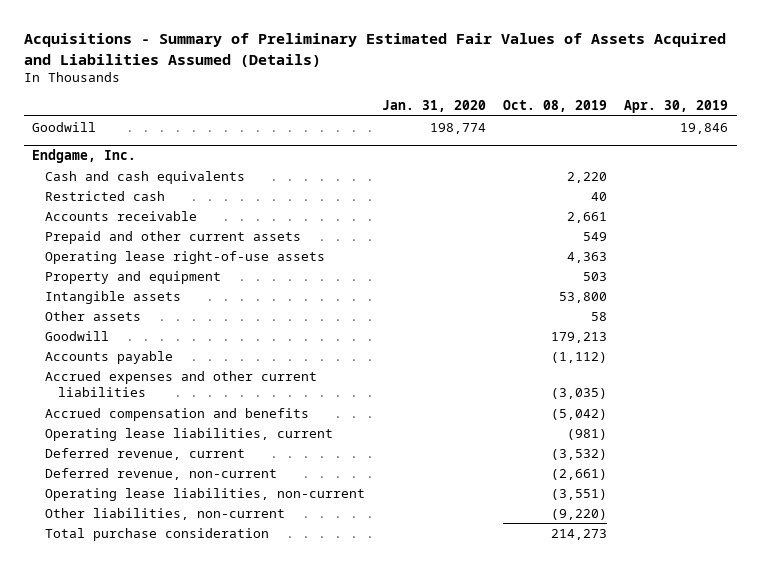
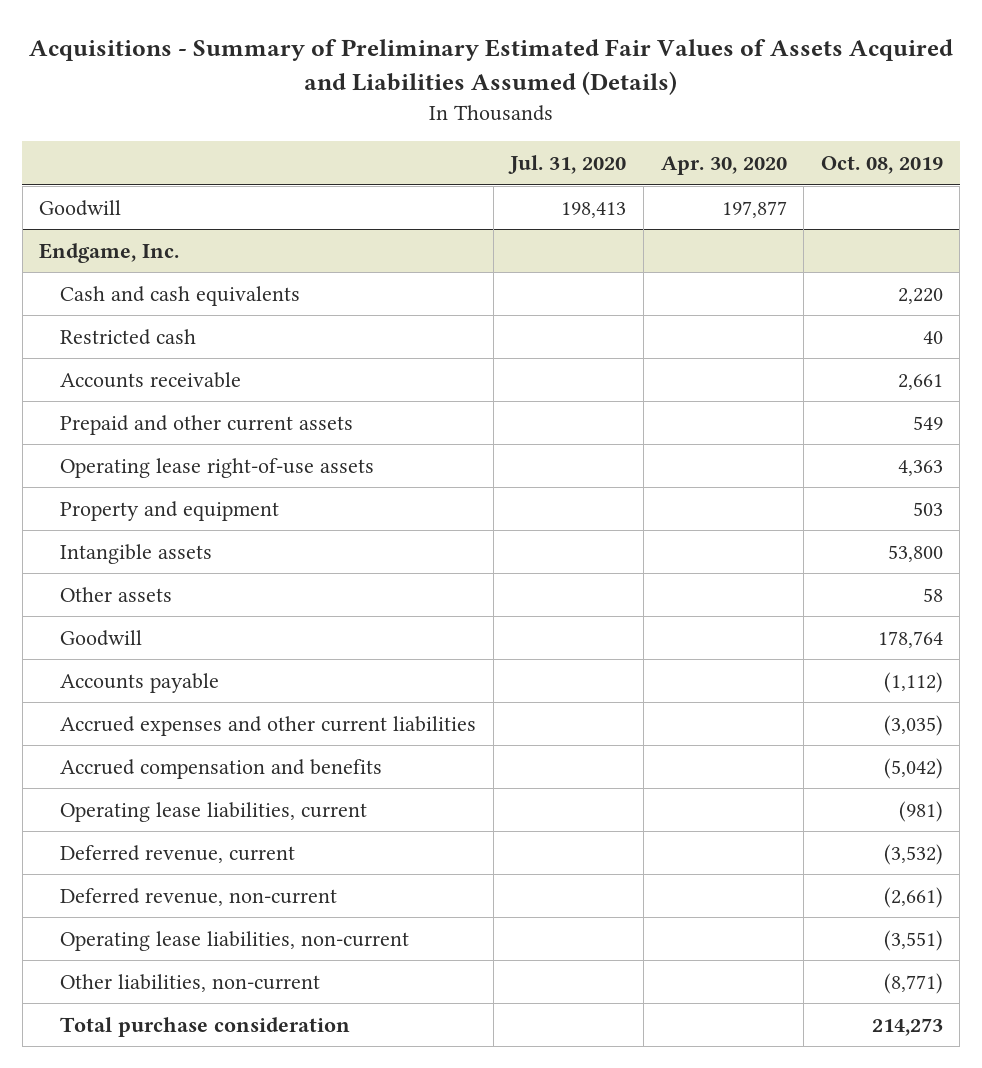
[382,100,487,113] Jan. 31, 2020 -> none
[624,100,729,114] Apr. 30, 2019 -> none
none -> [508,155,627,175] Jul. 31, 2020
none -> [660,156,787,176] Apr. 30, 2020
[551,331,608,343] 179,213 -> [877,630,943,648] 178,764
[551,508,608,520] (9,220) -> [883,972,943,994] (8,771)

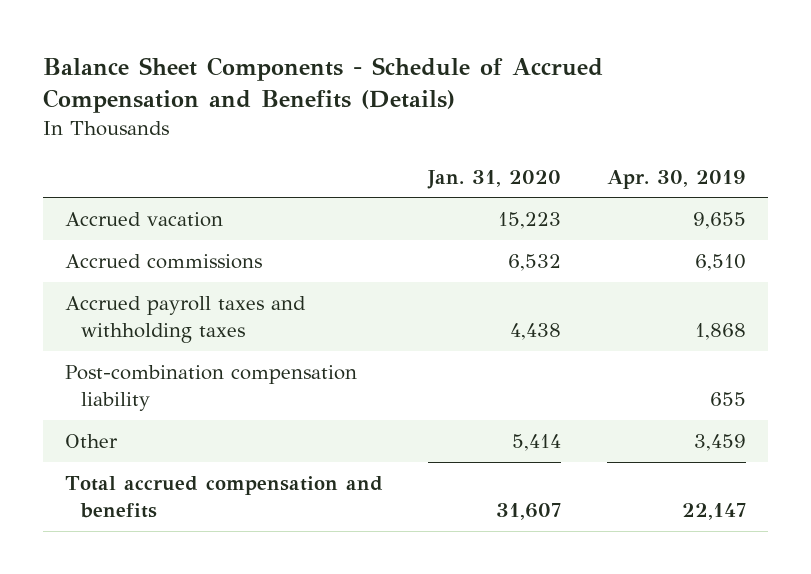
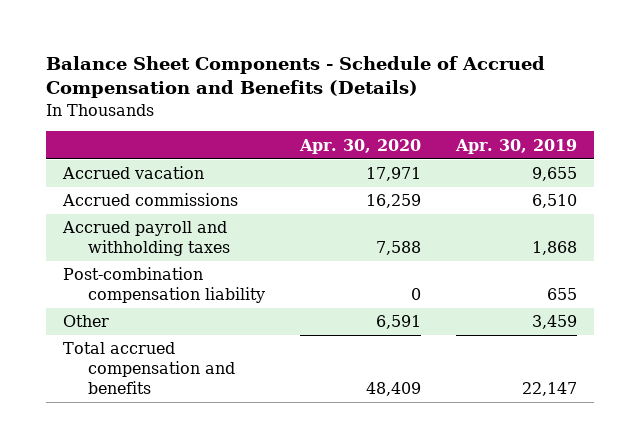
[427,169,562,189] Jan. 31, 2020 -> none
none -> [298,138,421,154] Apr. 30, 2020
[65,296,307,343] Accrued payroll taxes and withholding taxes -> [62,221,230,257] Accrued payroll and withholding taxes

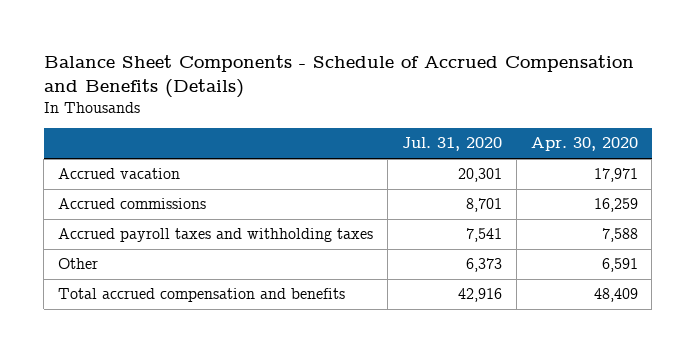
[454,138,577,154] Apr. 30, 2019 -> none
none -> [401,137,502,152] Jul. 31, 2020
[63,267,265,304] Post-combination compensation liability -> none
[62,221,230,257] Accrued payroll and withholding taxes -> [57,228,373,243] Accrued payroll taxes and withholding taxes

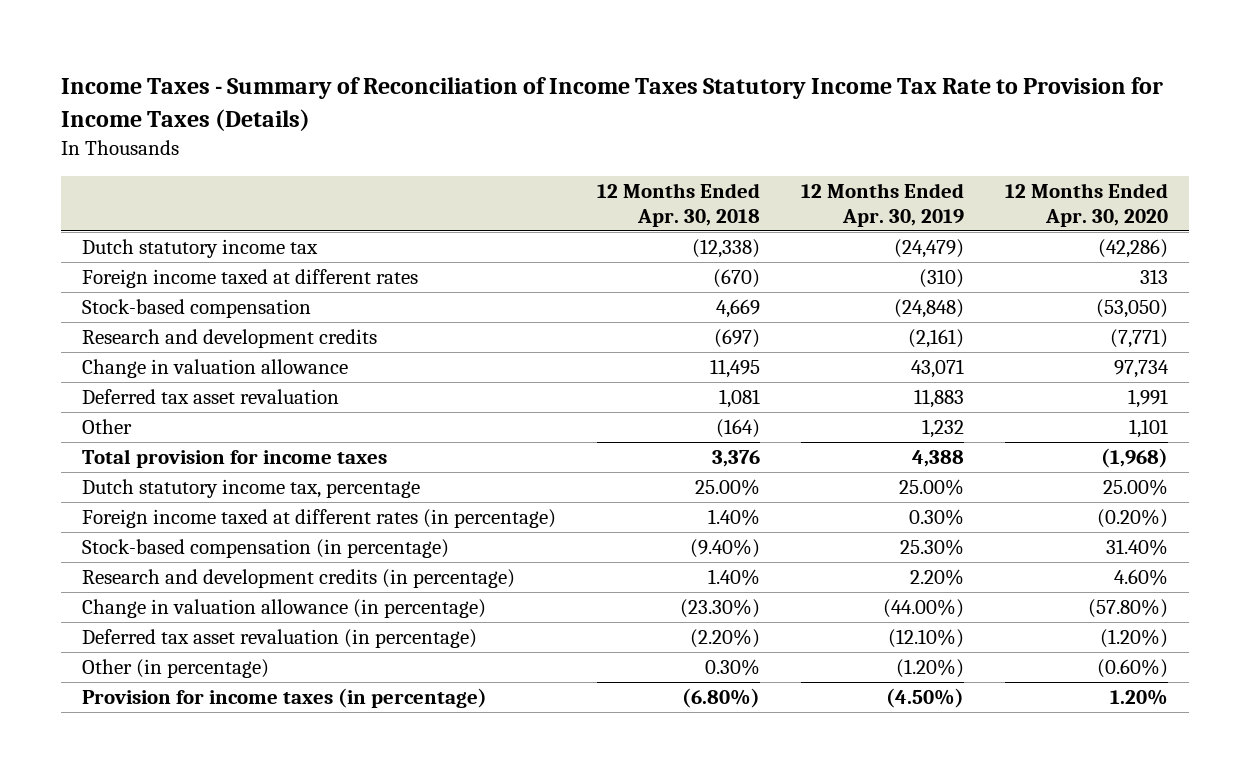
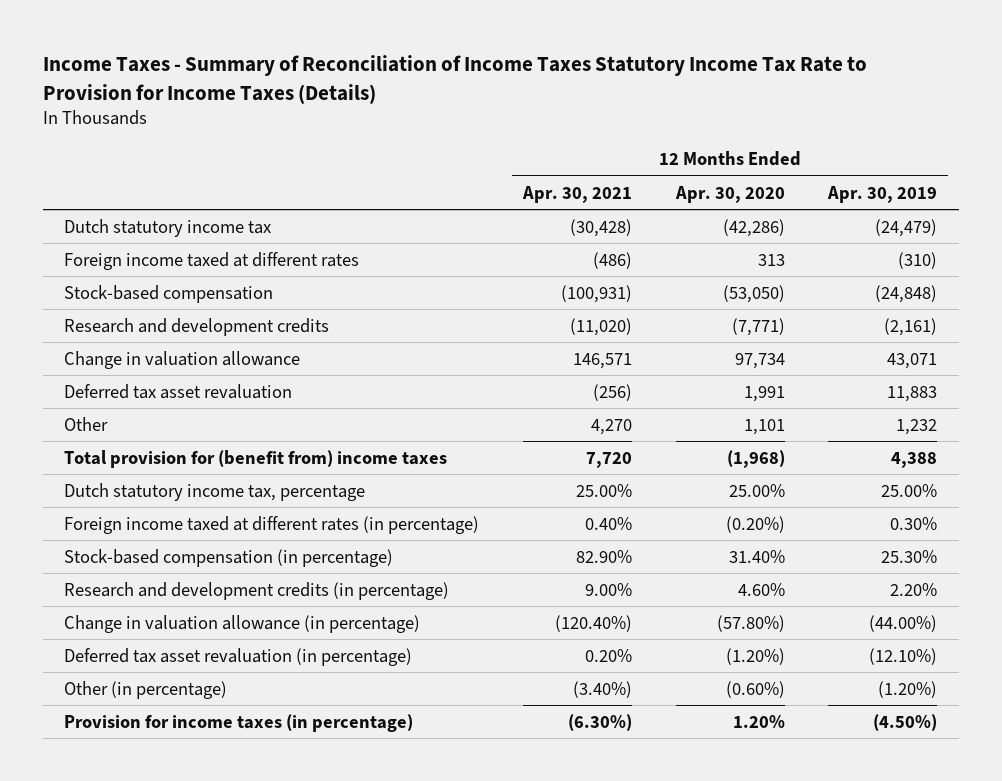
[596,183,760,227] 12 Months Ended Apr. 30, 2018 -> none
none -> [522,185,633,203] Apr. 30, 2021
[81,449,387,469] Total provision for income taxes -> [64,449,448,468] Total provision for (benefit from) income taxes

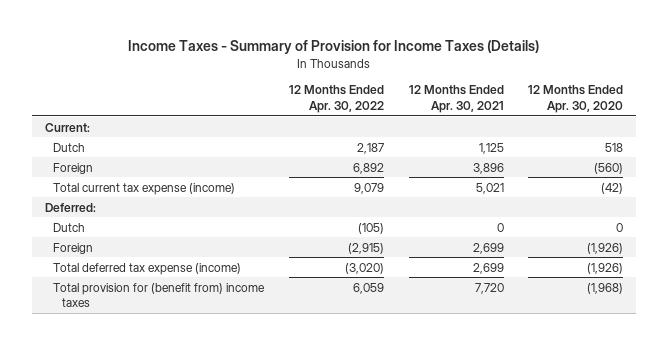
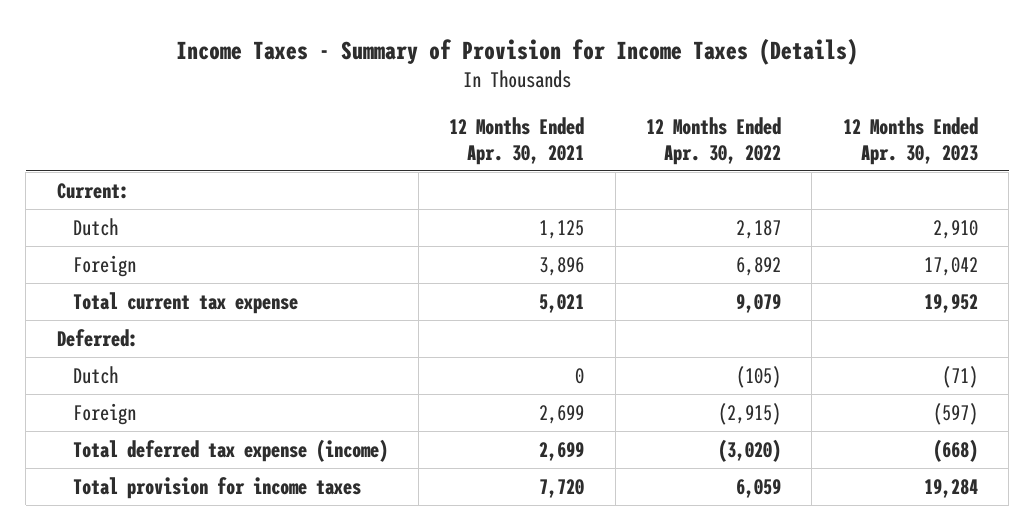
[528,85,624,113] 12 Months Ended Apr. 30, 2020 -> none
none -> [842,117,978,165] 12 Months Ended Apr. 30, 2023
[53,182,236,195] Total current tax expense (income) -> [72,291,298,314] Total current tax expense
[53,282,266,308] Total provision for (benefit from) income taxes -> [72,476,361,499] Total provision for income taxes

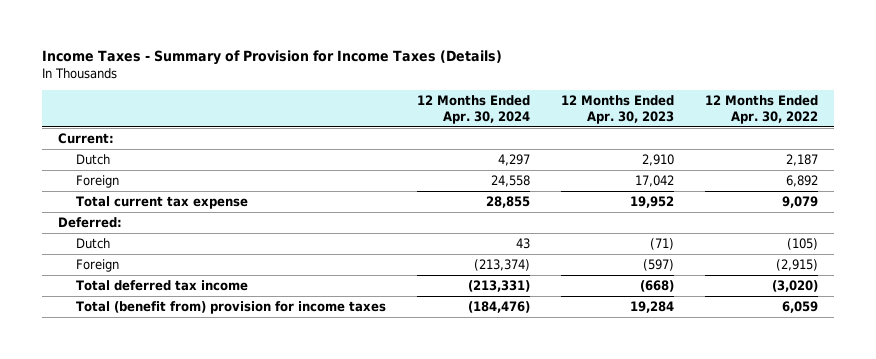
[449,117,585,165] 12 Months Ended Apr. 30, 2021 -> none
none -> [417,95,531,124] 12 Months Ended Apr. 30, 2024
[72,438,388,462] Total deferred tax expense (income) -> [75,280,248,292] Total deferred tax income
[72,476,361,499] Total provision for income taxes -> [75,301,386,315] Total (benefit from) provision for income taxes

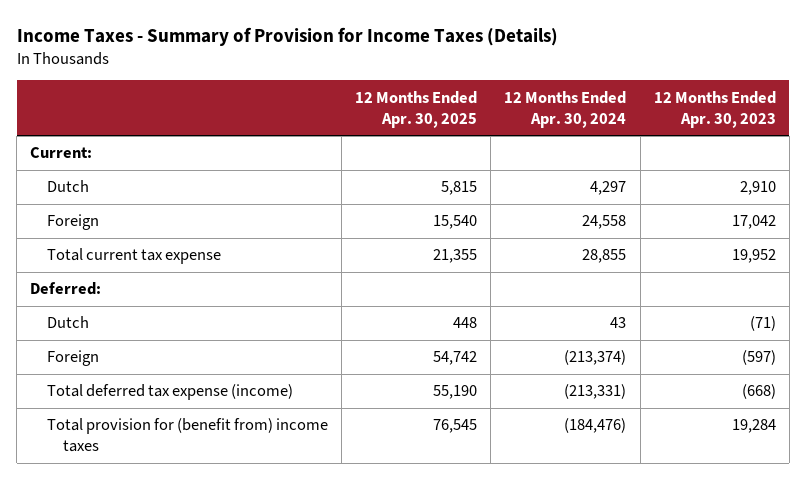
[705,95,819,124] 12 Months Ended Apr. 30, 2022 -> none
none -> [355,90,478,128] 12 Months Ended Apr. 30, 2025
[75,280,248,292] Total deferred tax income -> [46,384,293,401] Total deferred tax expense (income)
[75,301,386,315] Total (benefit from) provision for income taxes -> [46,418,328,453] Total provision for (benefit from) income taxes

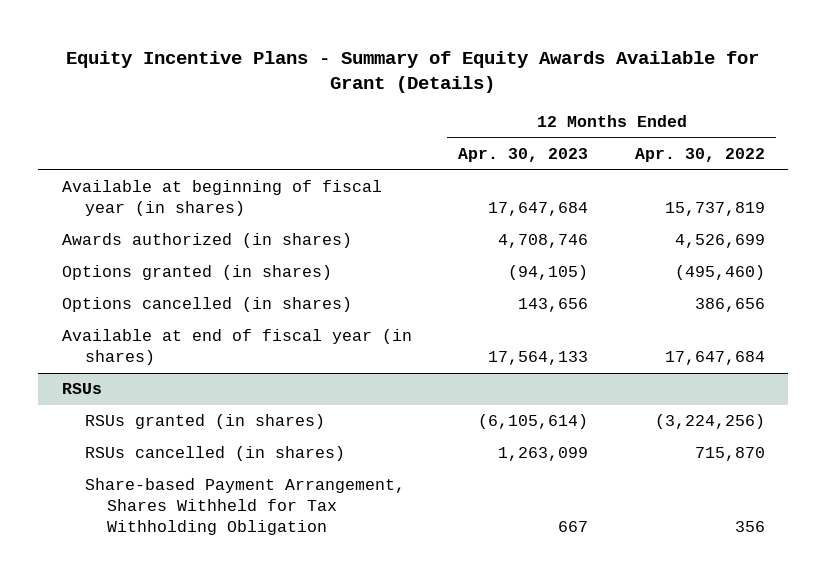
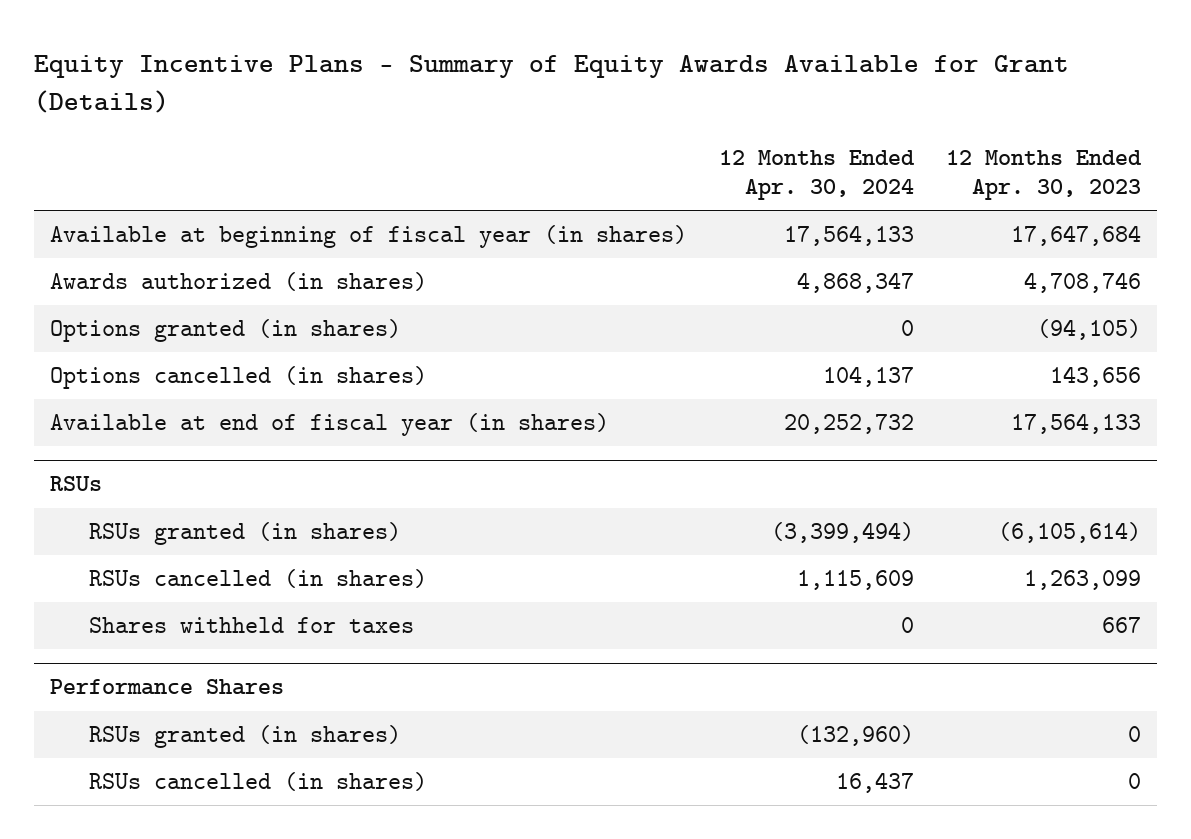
[634,148,765,163] Apr. 30, 2022 -> none
none -> [718,150,915,201] 12 Months Ended Apr. 30, 2024
[84,478,405,535] Share-based Payment Arrangement, Shares Withheld for Tax Withholding Obligation -> [88,617,414,634] Shares withheld for taxes
none -> [50,679,285,696] Performance Shares
none -> [88,725,401,749] RSUs granted (in shares)
none -> [88,772,427,792] RSUs cancelled (in shares)

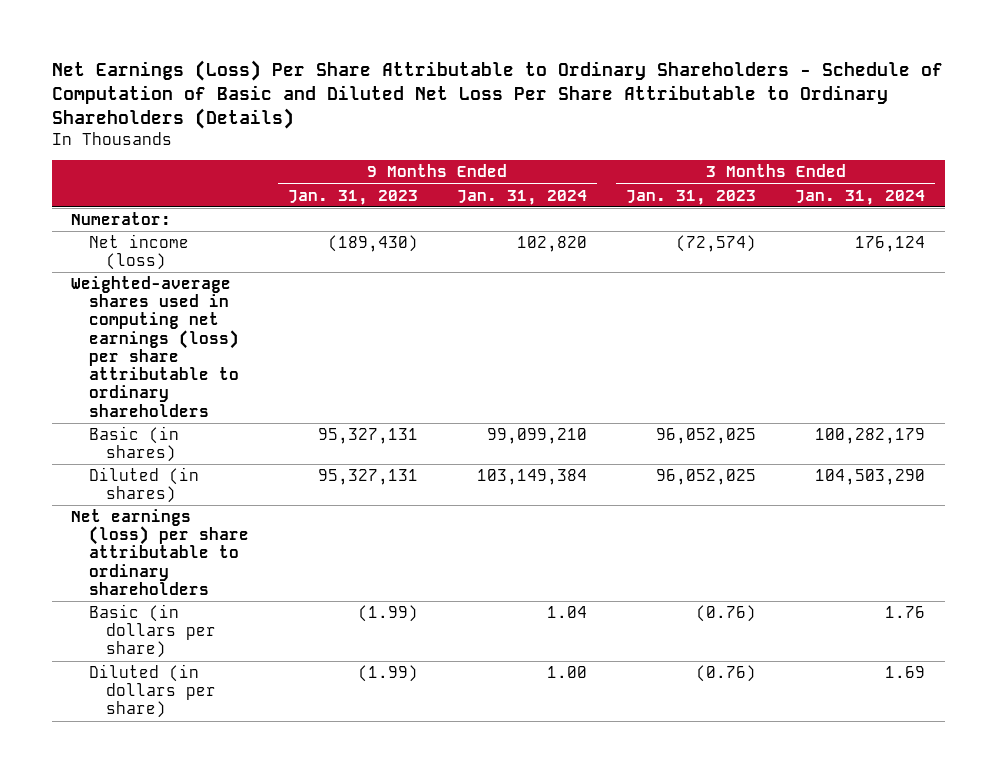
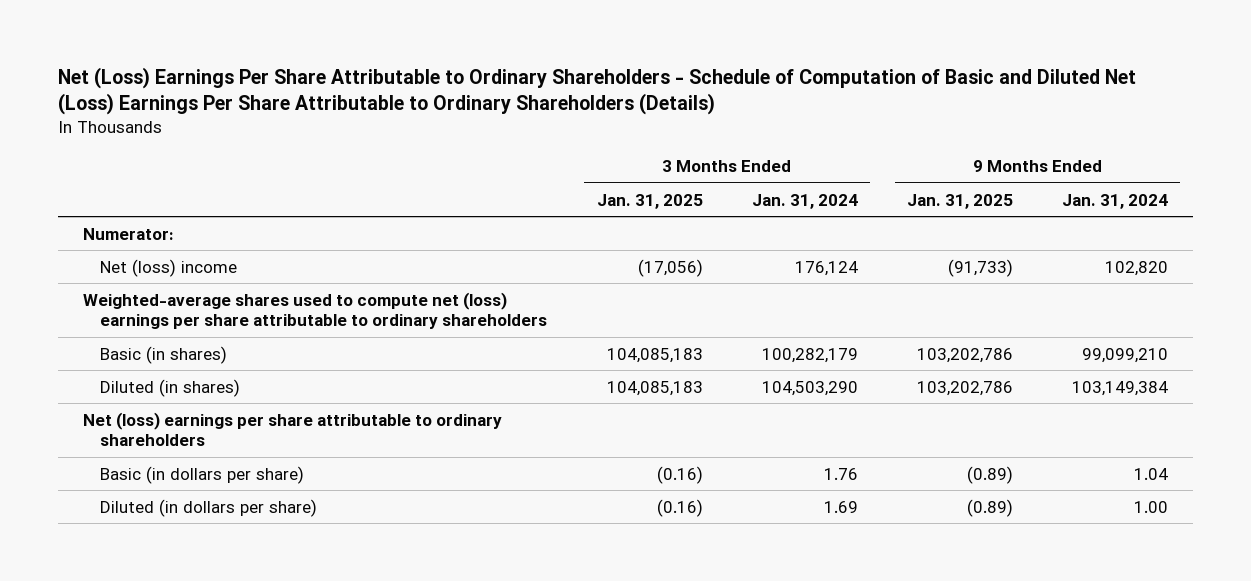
[51,59,943,129] Net Earnings (Loss) Per Share Attributable to Ordinary Shareholders - Schedule of Computation of Basic and Diluted Net Loss Per Share Attributable to Ordinary Shareholders (Details) -> [58,67,1137,116] Net (Loss) Earnings Per Share Attributable to Ordinary Shareholders - Schedule of Computation of Basic and Diluted Net (Loss) Earnings Per Share Attributable to Ordinary Shareholders (Details)
[287,189,418,205] Jan. 31, 2023 -> none
[625,189,756,205] Jan. 31, 2023 -> none
none -> [596,193,703,209] Jan. 31, 2025
none -> [906,193,1013,209] Jan. 31, 2025
[88,234,189,271] Net income (loss) -> [100,258,238,277] Net (loss) income
[71,276,239,417] Weighted-average shares used in computing net earnings (loss) per share attributable to ordinary shareholders -> [82,291,548,330] Weighted-average shares used to compute net (loss) earnings per share attributable to ordinary shareholders
[71,509,249,595] Net earnings (loss) per share attributable to ordinary shareholders -> [82,411,502,447] Net (loss) earnings per share attributable to ordinary shareholders

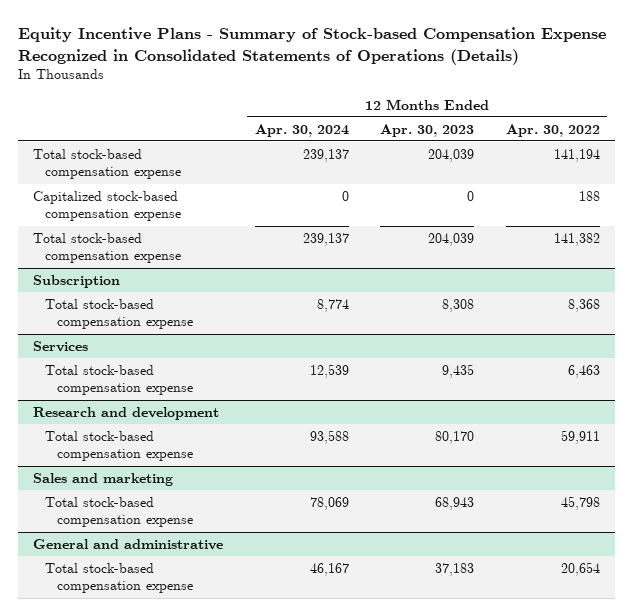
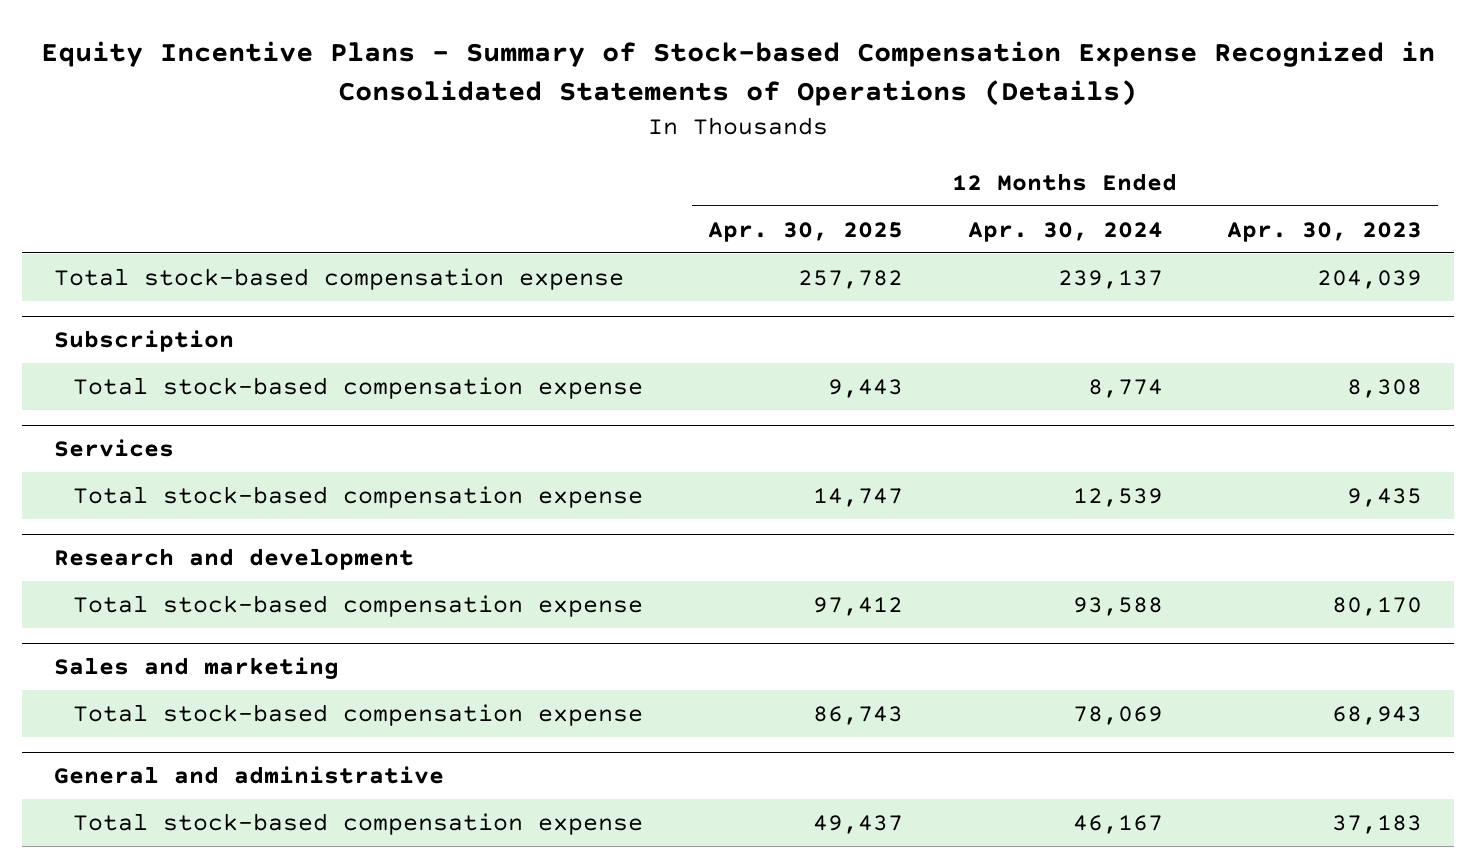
[505,123,600,137] Apr. 30, 2022 -> none
none -> [707,221,903,242] Apr. 30, 2025
[33,190,182,222] Capitalized stock-based compensation expense -> none
[33,232,182,264] Total stock-based compensation expense -> none

